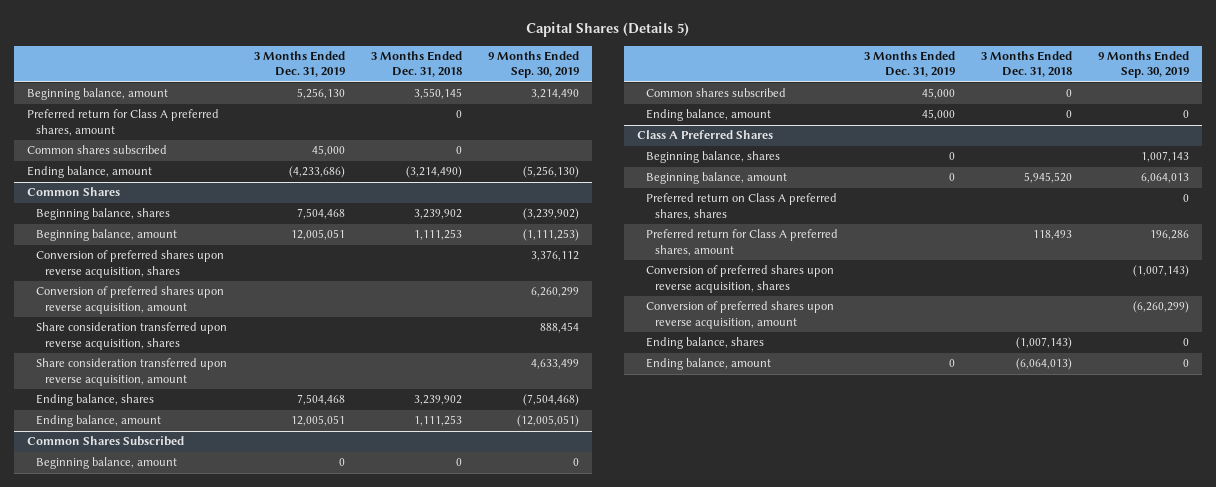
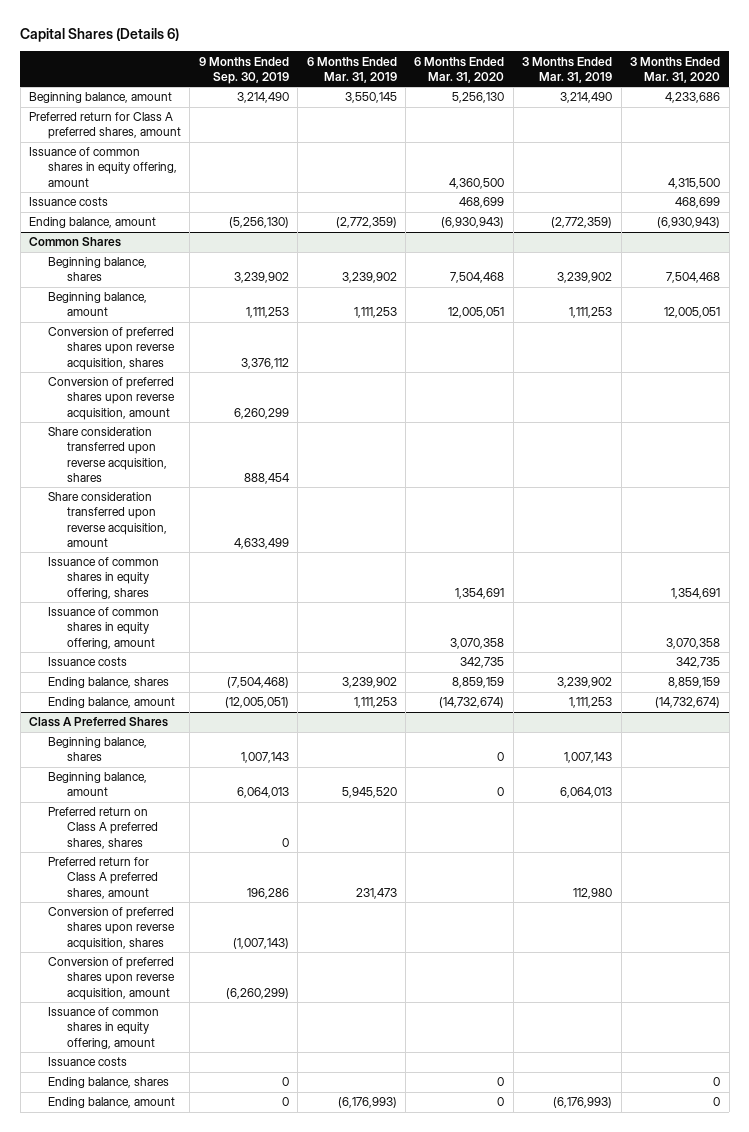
[526,22,690,38] Capital Shares (Details 5) -> [20,28,180,43] Capital Shares (Details 6)
[254,51,346,78] 3 Months Ended Dec. 31, 2019 -> none
[371,51,463,78] 3 Months Ended Dec. 31, 2018 -> none
none -> [306,56,397,83] 6 Months Ended Mar. 31, 2019
none -> [414,56,505,83] 6 Months Ended Mar. 31, 2020
none -> [522,56,613,83] 3 Months Ended Mar. 31, 2019
none -> [630,56,721,83] 3 Months Ended Mar. 31, 2020
[26,145,167,155] Common shares subscribed -> none
none -> [29,147,178,187] Issuance of common shares in equity offering, amount
none -> [29,197,109,207] Issuance costs
[523,208,580,221] (3,239,902) -> [233,272,289,284] 3,239,902
[523,229,580,242] (1,111,253) -> [245,307,289,319] 1,111,253
none -> [48,557,160,599] Issuance of common shares in equity offering, shares
none -> [48,607,160,649] Issuance of common shares in equity offering, amount
none -> [48,657,128,667] Issuance costs
[26,436,184,447] Common Shares Subscribed -> none
[36,457,178,470] Beginning balance, amount -> none
[645,88,786,98] Common shares subscribed -> none
[645,109,771,122] Ending balance, amount -> none
none -> [48,1007,160,1049] Issuance of common shares in equity offering, amount
none -> [48,1057,128,1067] Issuance costs

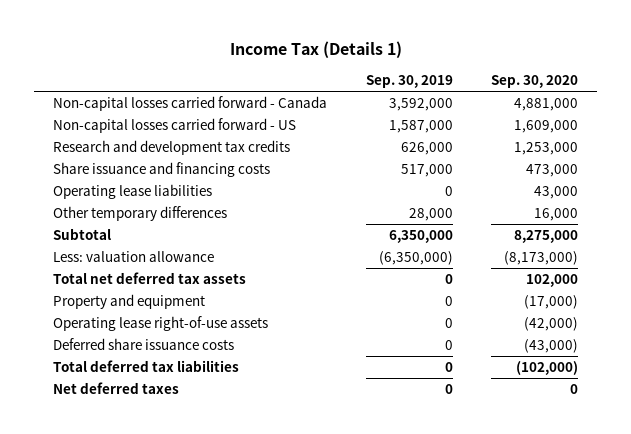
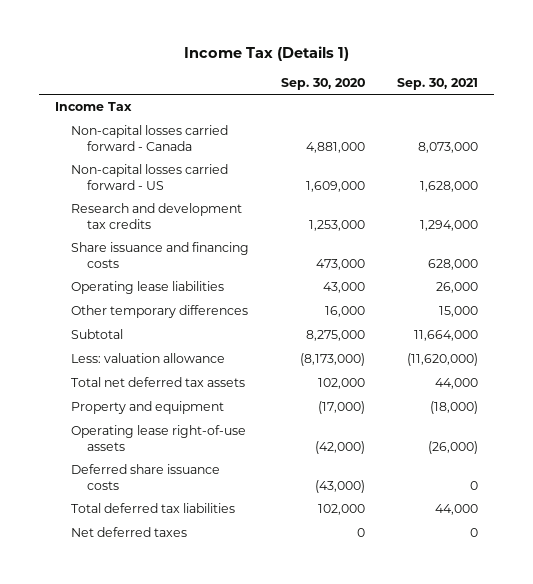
[365,75,453,89] Sep. 30, 2019 -> none
none -> [397,77,479,90] Sep. 30, 2021
none -> [55,102,133,112] Income Tax
[515,361,578,376] (102,000) -> [318,504,366,516] 102,000

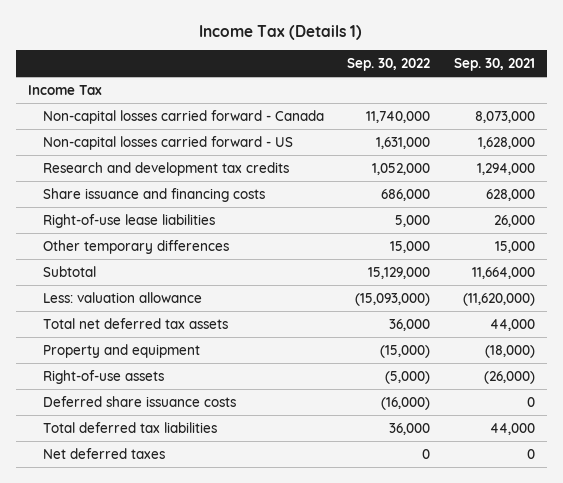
[281,77,366,90] Sep. 30, 2020 -> none
none -> [347,57,431,71] Sep. 30, 2022
[70,281,224,295] Operating lease liabilities -> [42,213,215,228] Right-of-use lease liabilities
[70,425,246,451] Operating lease right-of-use assets -> [42,369,164,384] Right-of-use assets

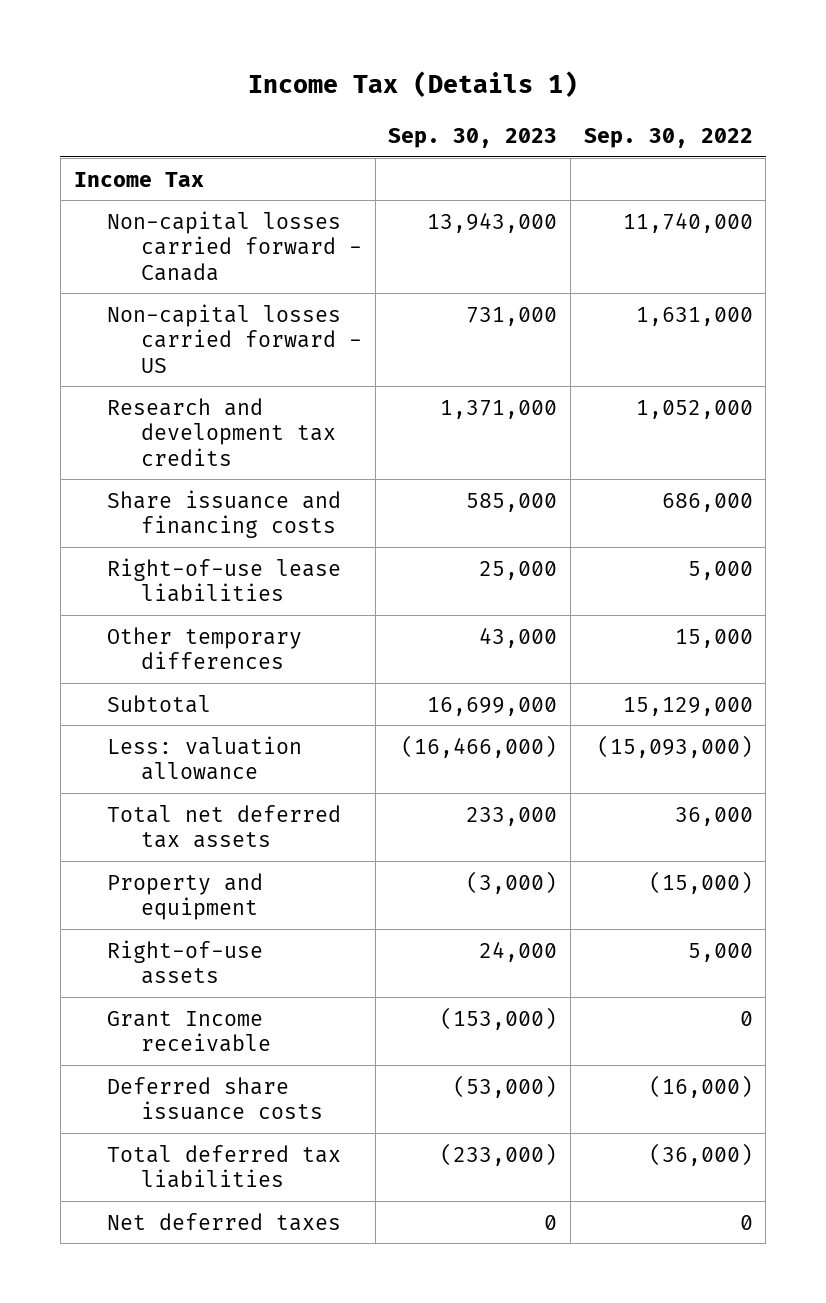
[454,57,536,71] Sep. 30, 2021 -> none
none -> [388,127,558,148] Sep. 30, 2023
[385,370,431,384] (5,000) -> [687,942,753,962] 5,000
none -> [107,1010,271,1053] Grant Income receivable
[389,422,431,435] 36,000 -> [648,1142,753,1166] (36,000)

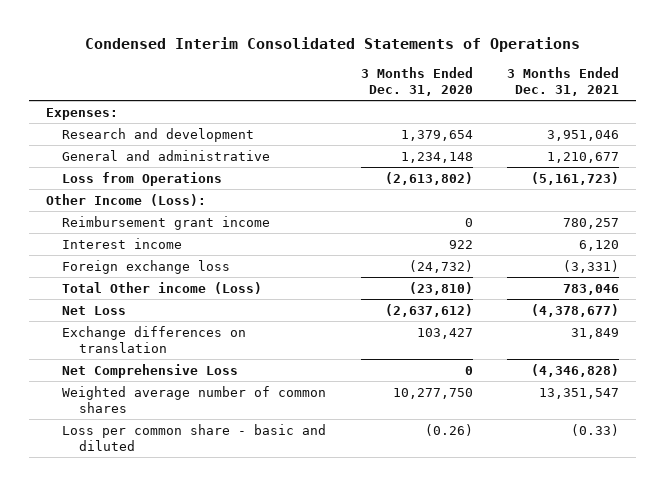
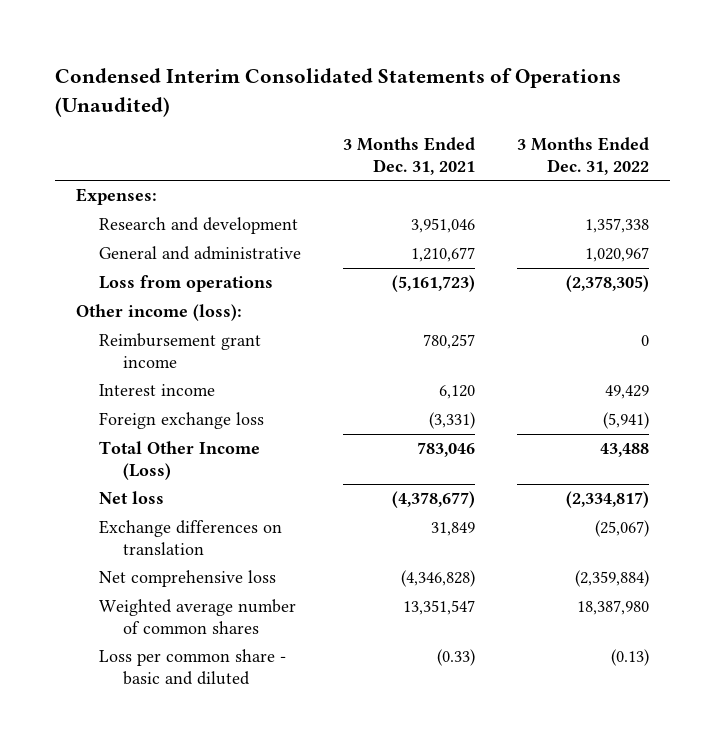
[84,37,580,53] Condensed Interim Consolidated Statements of Operations -> [55,68,622,117] Condensed Interim Consolidated Statements of Operations (Unaudited)
[360,66,473,96] 3 Months Ended Dec. 31, 2020 -> none
none -> [517,137,650,175] 3 Months Ended Dec. 31, 2022
[62,171,223,186] Loss from Operations -> [99,275,274,293] Loss from operations
[46,193,207,206] Other Income (Loss): -> [76,304,243,322] Other income (loss):
[62,281,263,294] Total Other income (Loss) -> [99,441,261,480] Total Other Income (Loss)
[62,305,127,315] Net Loss -> [99,491,165,505] Net loss
[62,363,239,378] Net Comprehensive Loss -> [99,570,277,588] Net comprehensive loss

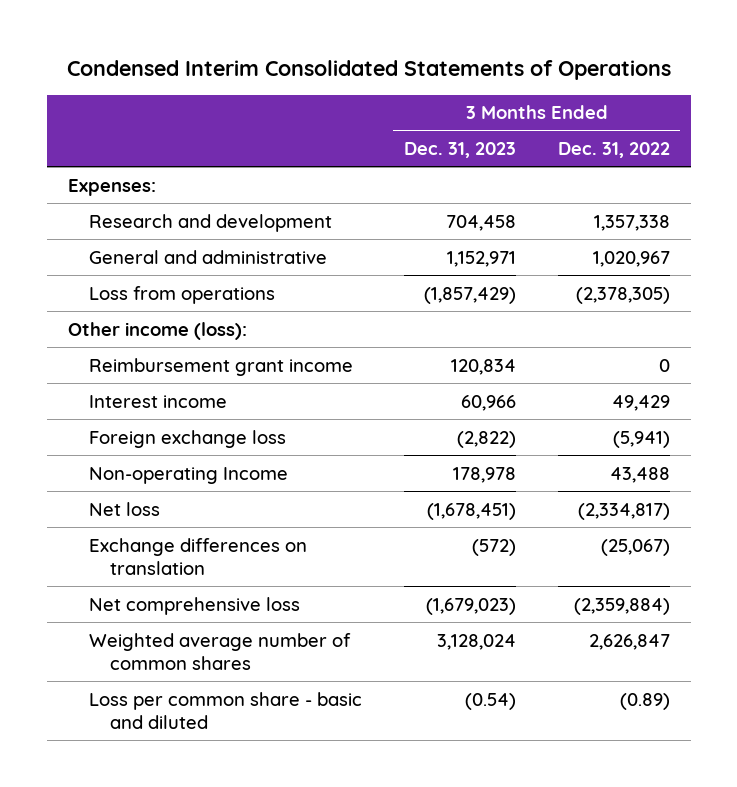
[55,68,622,117] Condensed Interim Consolidated Statements of Operations (Unaudited) -> [66,59,671,80] Condensed Interim Consolidated Statements of Operations
[343,137,476,175] 3 Months Ended Dec. 31, 2021 -> none
none -> [403,141,516,158] Dec. 31, 2023
[99,441,261,480] Total Other Income (Loss) -> [88,466,288,484] Non-operating Income
[577,600,650,616] 18,387,980 -> [588,633,670,650] 2,626,847
[611,649,650,667] (0.13) -> [619,692,670,710] (0.89)

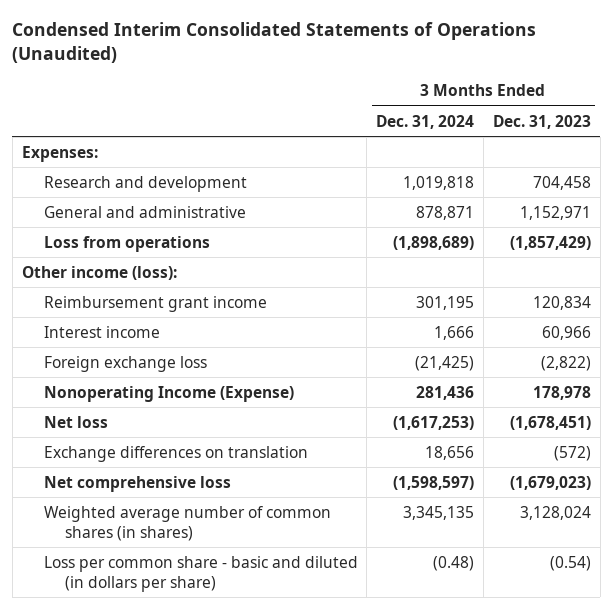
[66,59,671,80] Condensed Interim Consolidated Statements of Operations -> [12,22,537,64] Condensed Interim Consolidated Statements of Operations (Unaudited)
[557,141,670,158] Dec. 31, 2022 -> none
none -> [376,114,475,129] Dec. 31, 2024
[88,466,288,484] Non-operating Income -> [43,385,294,402] Nonoperating Income (Expense)
[88,632,351,670] Weighted average number of common shares -> [43,505,331,541] Weighted average number of common shares (in shares)
[88,691,362,729] Loss per common share - basic and diluted -> [43,555,358,592] Loss per common share - basic and diluted (in dollars per share)

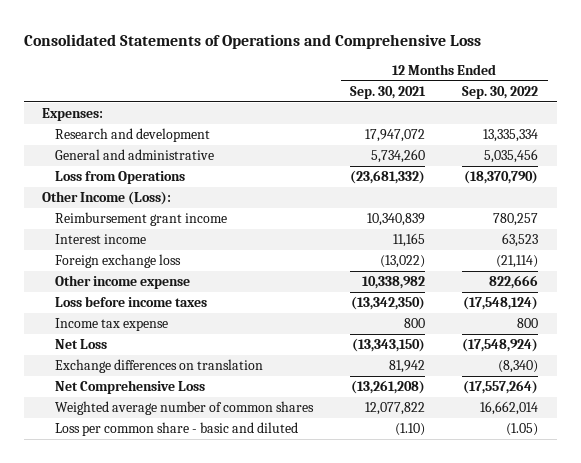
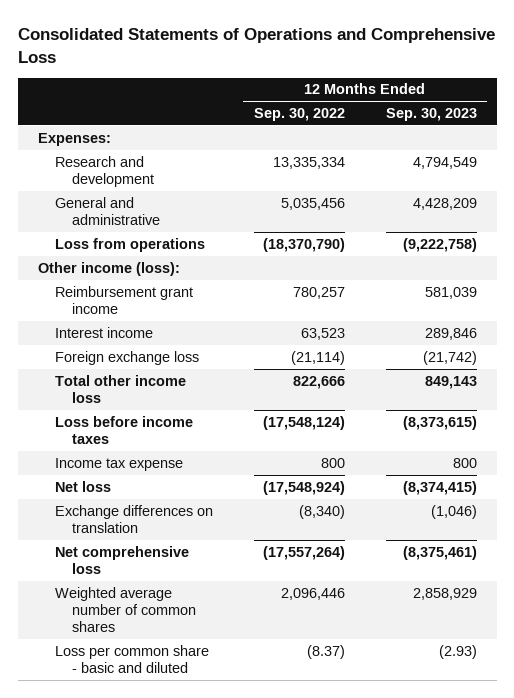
[350,85,427,99] Sep. 30, 2021 -> none
none -> [385,107,477,121] Sep. 30, 2023
[55,171,186,185] Loss from Operations -> [54,237,205,252] Loss from operations
[42,191,172,206] Other Income (Loss): -> [37,261,180,276] Other income (loss):
[55,275,191,290] Other income expense -> [54,374,186,404] Total other income loss
[55,339,108,350] Net Loss -> [54,480,111,492] Net loss
[55,380,206,395] Net Comprehensive Loss -> [54,545,189,575] Net comprehensive loss
[480,401,539,416] 16,662,014 -> [280,587,345,600] 2,096,446
[506,423,539,437] (1.05) -> [306,644,345,659] (8.37)

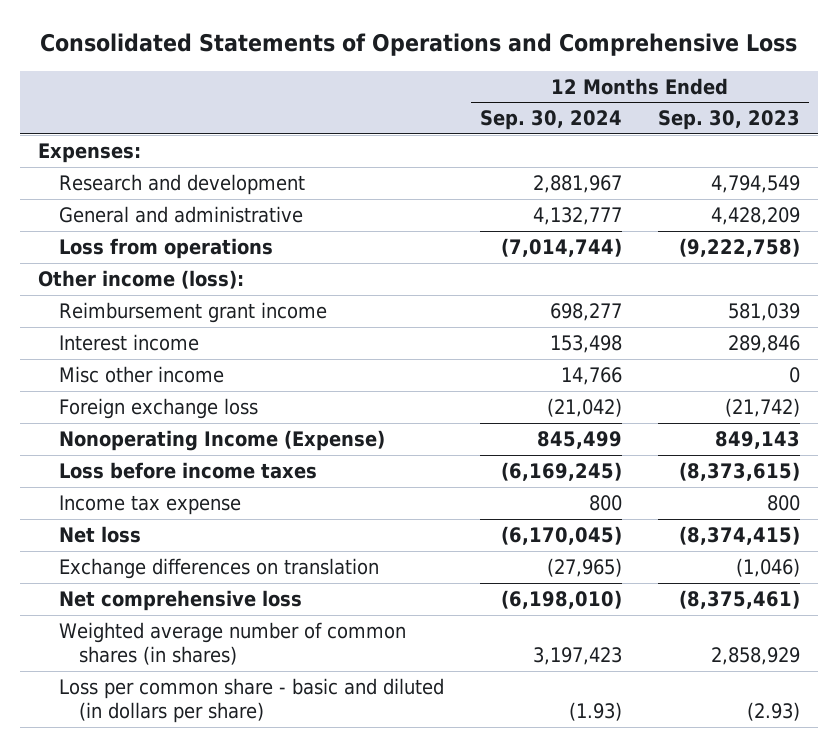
[253,107,345,121] Sep. 30, 2022 -> none
none -> [479,110,622,131] Sep. 30, 2024
none -> [58,366,224,384] Misc other income
[54,374,186,404] Total other income loss -> [58,430,385,452] Nonoperating Income (Expense)
[54,586,196,633] Weighted average number of common shares -> [58,622,406,666] Weighted average number of common shares (in shares)
[54,644,209,674] Loss per common share - basic and diluted -> [58,678,444,724] Loss per common share - basic and diluted (in dollars per share)

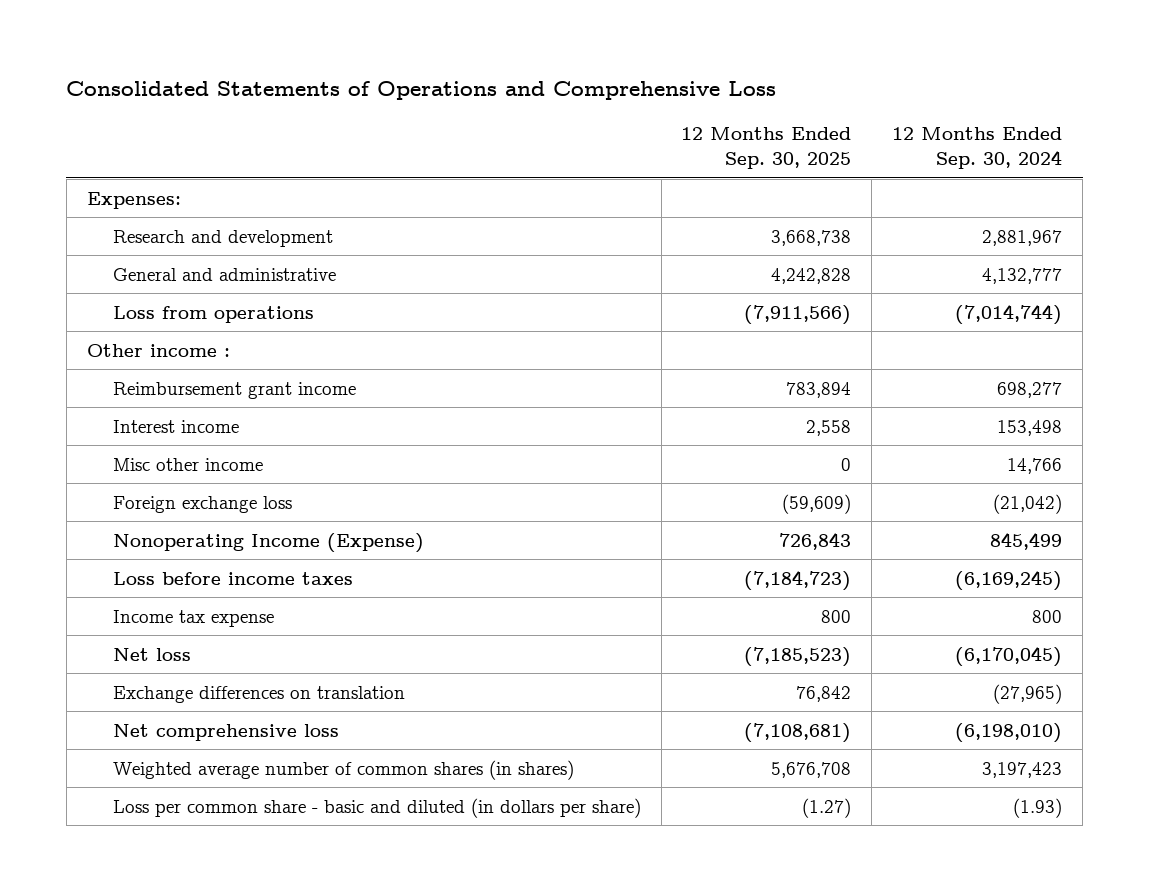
[657,110,800,131] Sep. 30, 2023 -> none
none -> [681,127,852,170] 12 Months Ended Sep. 30, 2025
[38,270,245,290] Other income (loss): -> [86,343,230,357] Other income :

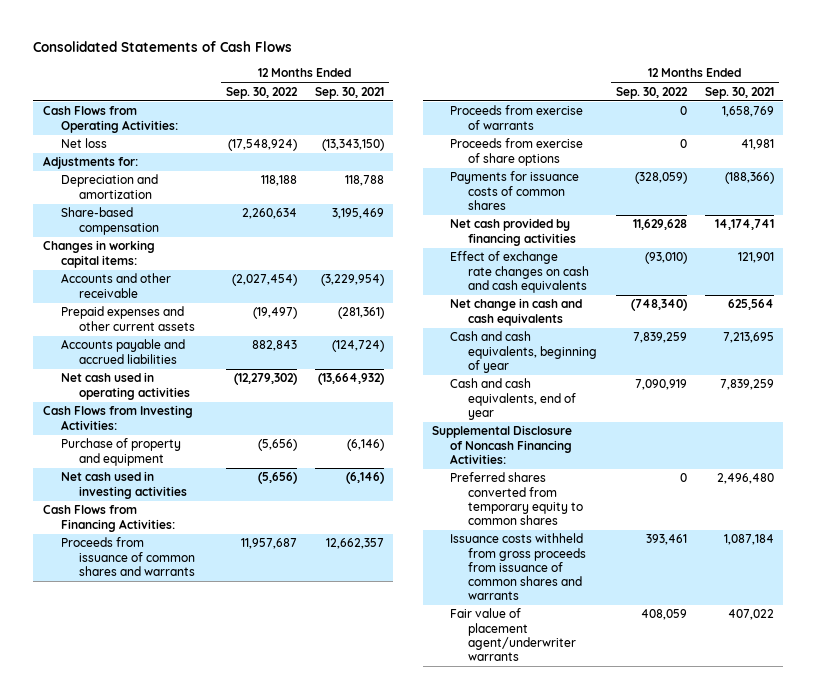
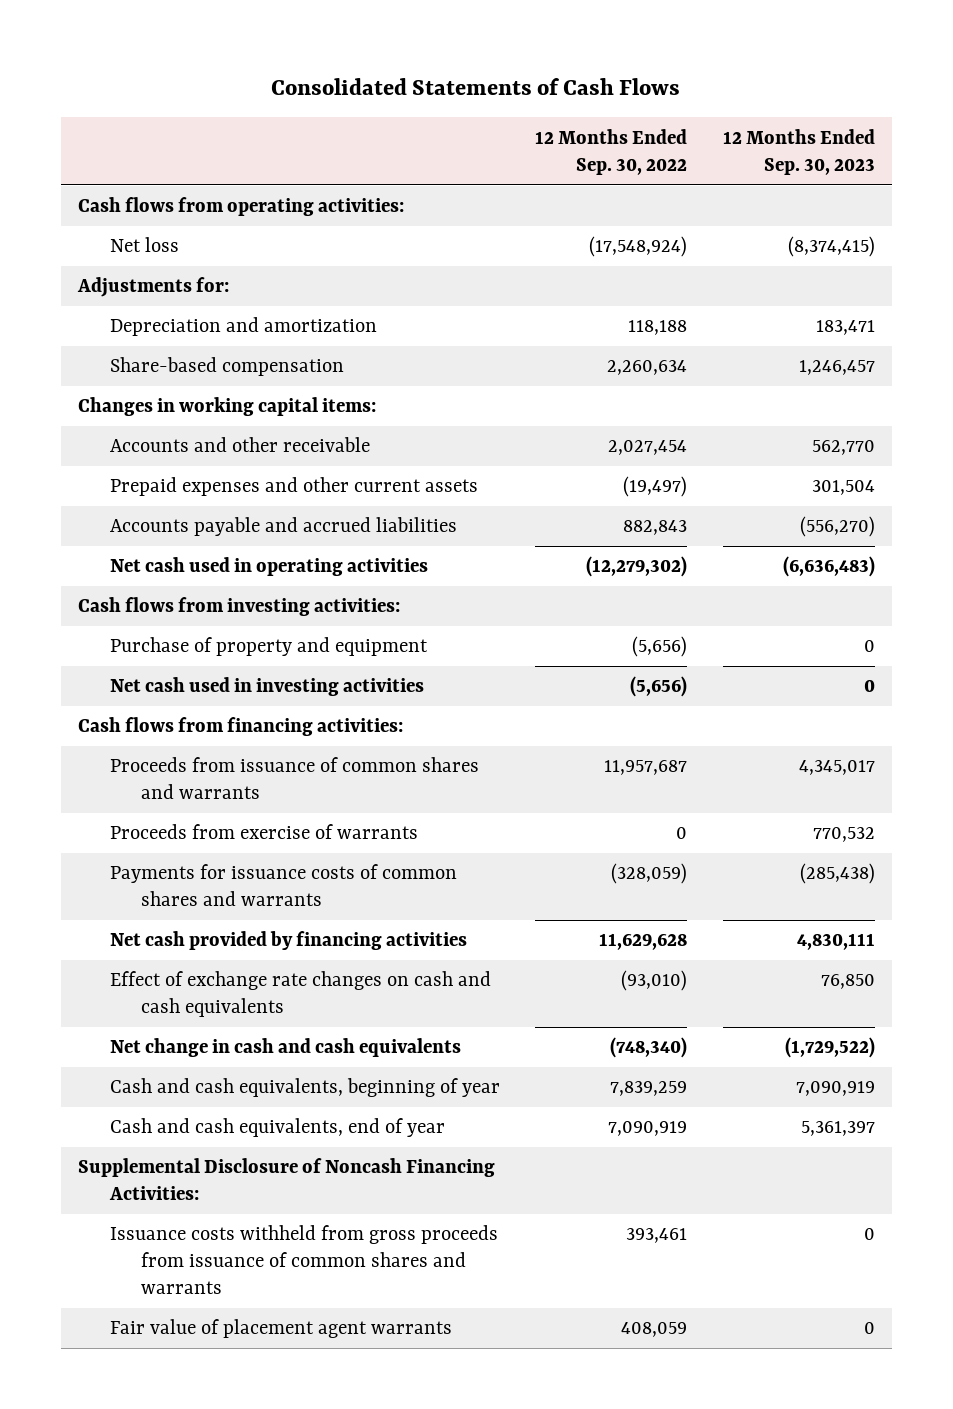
[315,86,385,99] Sep. 30, 2021 -> none
none -> [722,128,875,175] 12 Months Ended Sep. 30, 2023
[42,106,178,133] Cash Flows from Operating Activities: -> [78,197,405,217] Cash flows from operating activities:
[231,274,297,287] (2,027,454) -> [608,440,688,456] 2,027,454
[42,405,193,430] Cash Flows from Investing Activities: -> [78,597,401,617] Cash flows from investing activities:
[42,505,175,532] Cash Flows from Financing Activities: -> [78,717,404,737] Cash flows from financing activities:
[450,138,584,166] Proceeds from exercise of share options -> none
[450,171,580,210] Payments for issuance costs of common shares -> [109,864,457,907] Payments for issuance costs of common shares and warrants
[450,472,584,525] Preferred shares converted from temporary equity to common shares -> none
[450,608,577,661] Fair value of placement agent/underwriter warrants -> [109,1319,452,1339] Fair value of placement agent warrants

